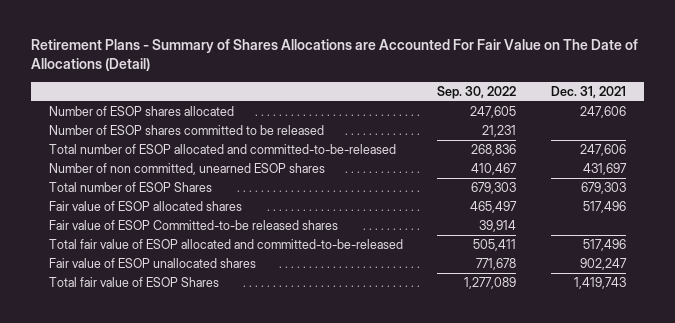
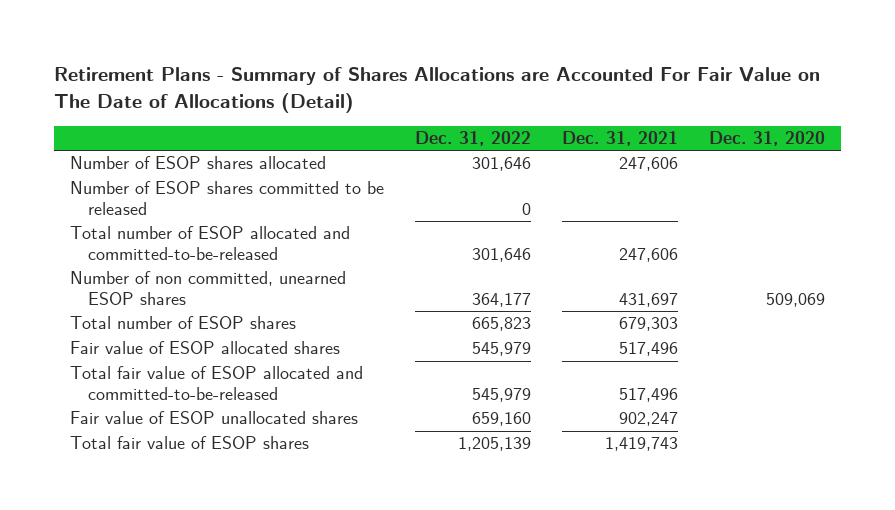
[437,85,517,99] Sep. 30, 2022 -> none
none -> [414,131,531,147] Dec. 31, 2022
none -> [709,131,826,147] Dec. 31, 2020
[48,182,212,193] Total number of ESOP Shares -> [69,316,296,330] Total number of ESOP shares
[48,220,338,231] Fair value of ESOP Committed-to-be released shares -> none
[48,277,219,288] Total fair value of ESOP Shares -> [69,436,309,450] Total fair value of ESOP shares

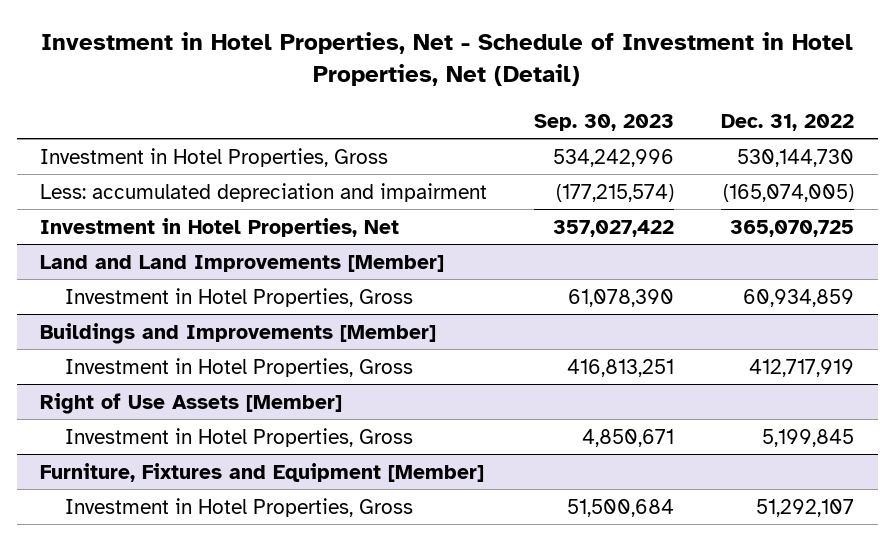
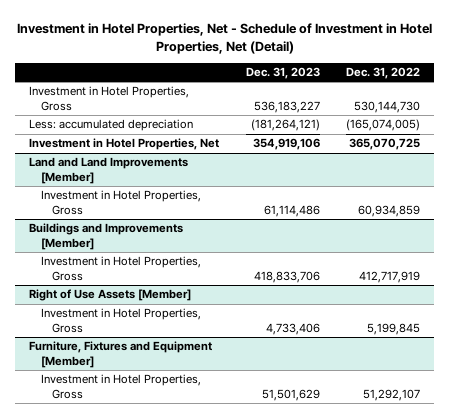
[534,113,675,131] Sep. 30, 2023 -> none
none -> [245,66,320,79] Dec. 31, 2023
[40,182,488,202] Less: accumulated depreciation and impairment -> [28,119,193,132] Less: accumulated depreciation

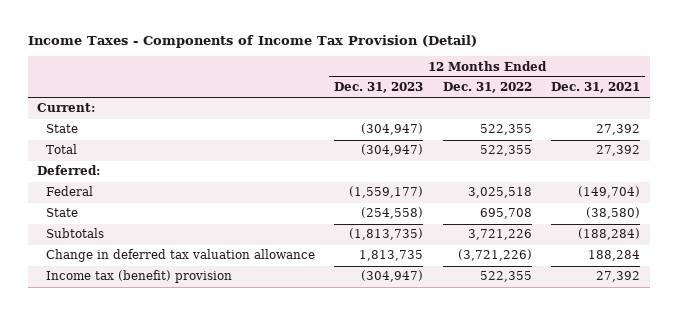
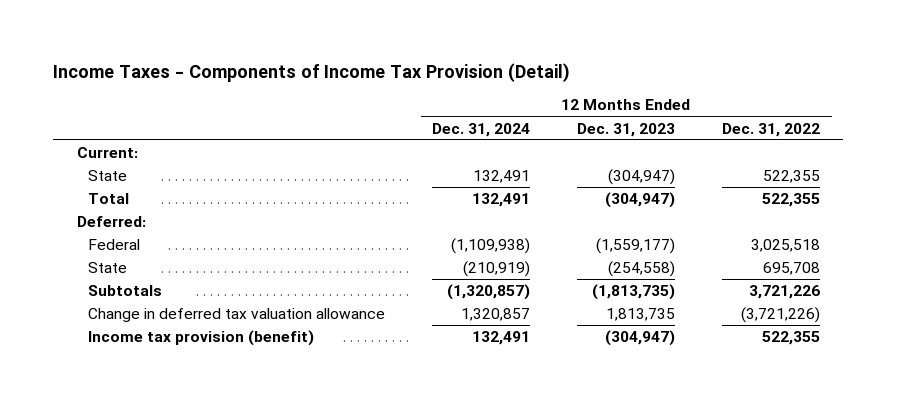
[551,82,641,94] Dec. 31, 2021 -> none
none -> [432,122,531,137] Dec. 31, 2024
[45,270,232,284] Income tax (benefit) provision -> [88,330,315,347] Income tax provision (benefit)

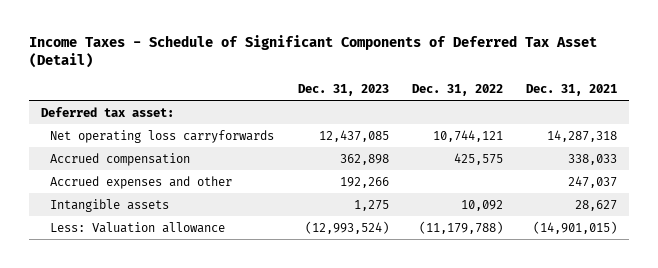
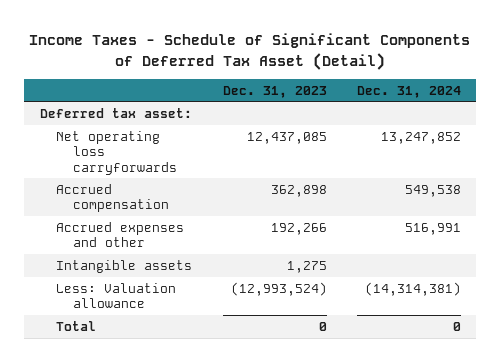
[411,83,503,96] Dec. 31, 2022 -> none
[526,83,618,96] Dec. 31, 2021 -> none
none -> [356,85,461,98] Dec. 31, 2024
none -> [56,320,97,331] Total

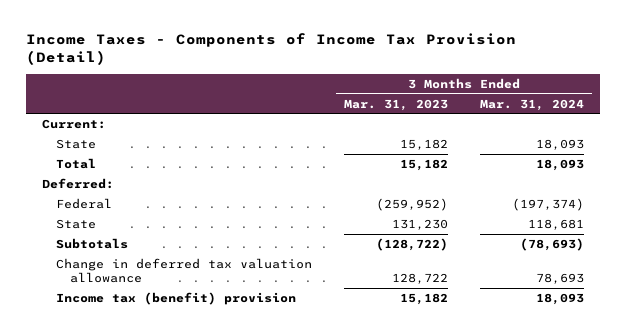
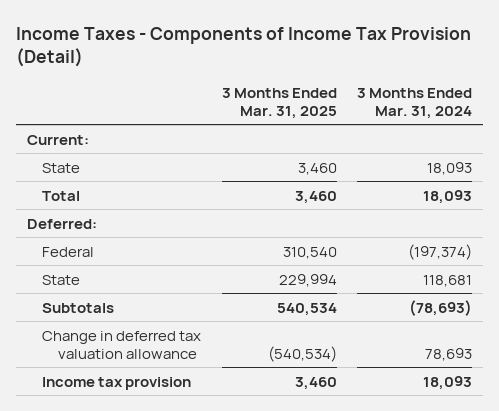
[344,98,449,111] Mar. 31, 2023 -> none
none -> [221,87,337,119] 3 Months Ended Mar. 31, 2025
[56,291,297,305] Income tax (benefit) provision -> [42,376,192,390] Income tax provision

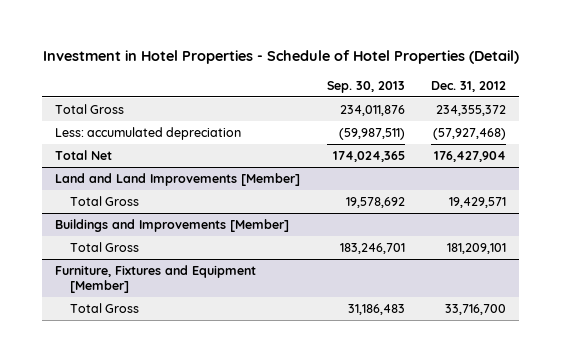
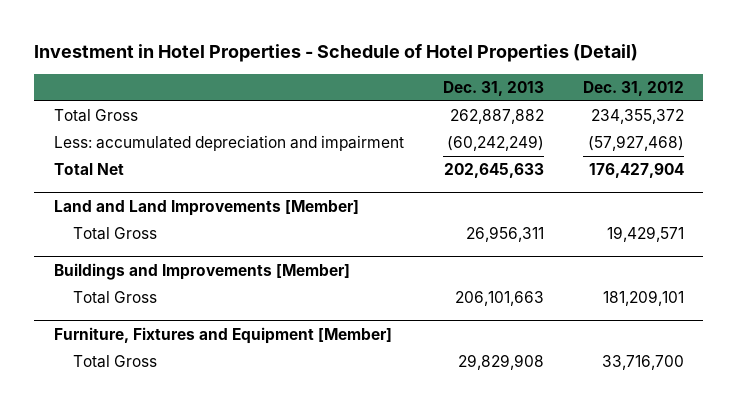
[326,80,405,93] Sep. 30, 2013 -> none
none -> [442,81,544,97] Dec. 31, 2013
[54,126,241,140] Less: accumulated depreciation -> [53,135,404,152] Less: accumulated depreciation and impairment

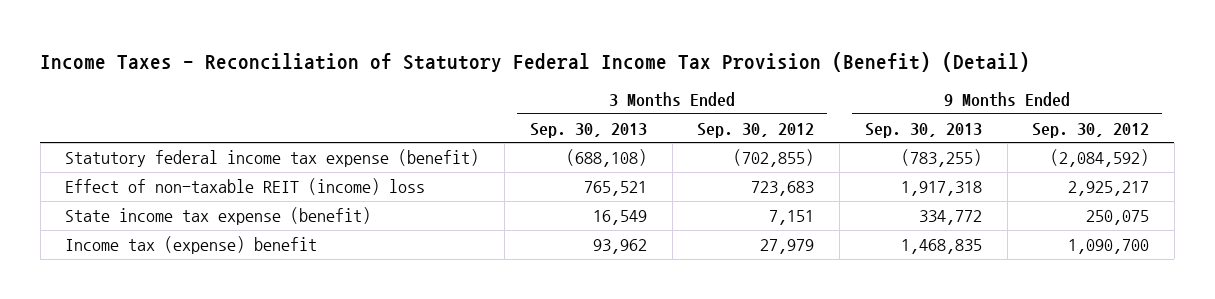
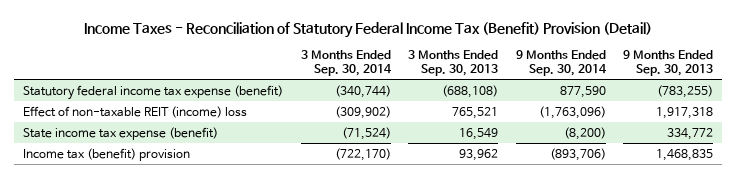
[40,51,1031,72] Income Taxes - Reconciliation of Statutory Federal Income Tax Provision (Benefit) (Detail) -> [84,21,653,38] Income Taxes - Reconciliation of Statutory Federal Income Tax (Benefit) Provision (Detail)
[697,122,815,138] Sep. 30, 2012 -> none
[1032,122,1150,138] Sep. 30, 2012 -> none
none -> [300,50,392,76] 3 Months Ended Sep. 30, 2014
none -> [515,50,607,76] 9 Months Ended Sep. 30, 2014
[65,235,318,254] Income tax (expense) benefit -> [23,147,191,161] Income tax (benefit) provision

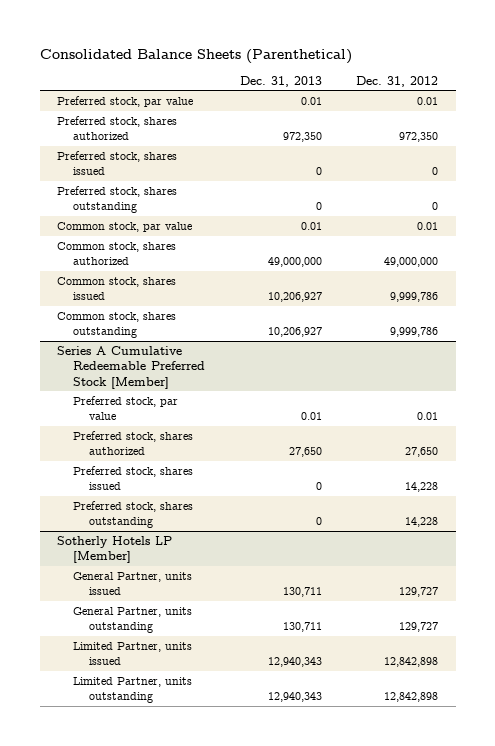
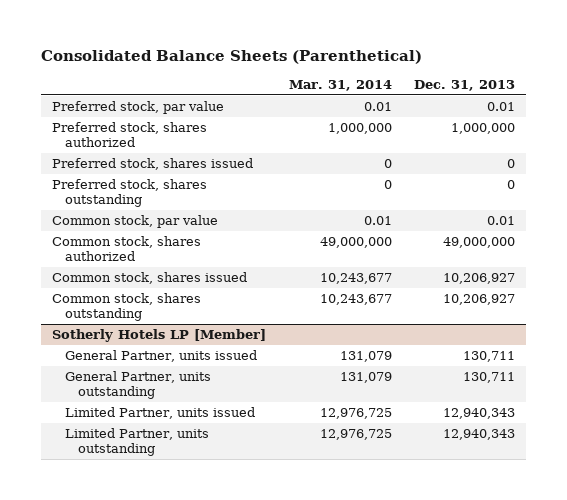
[356,75,439,87] Dec. 31, 2012 -> none
none -> [288,79,392,91] Mar. 31, 2014
[282,132,322,143] 972,350 -> [451,123,516,135] 1,000,000
[57,345,205,389] Series A Cumulative Redeemable Preferred Stock [Member] -> none
[72,395,178,421] Preferred stock, par value -> none
[72,430,193,456] Preferred stock, shares authorized -> none
[72,465,193,491] Preferred stock, shares issued -> none
[72,500,193,529] Preferred stock, shares outstanding -> none

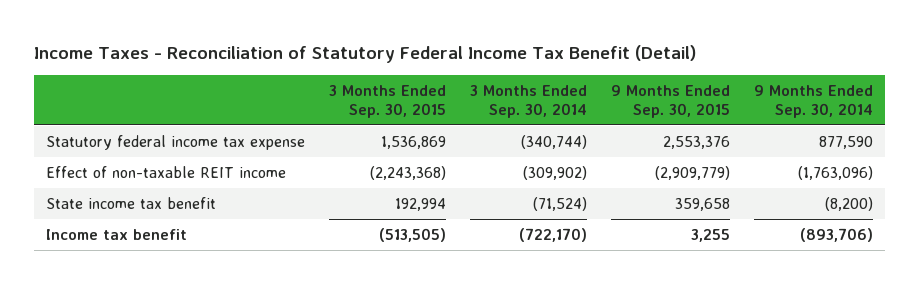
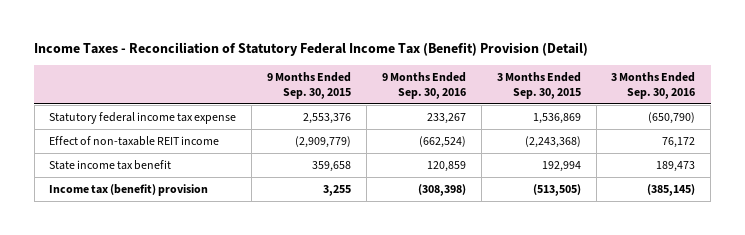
[33,44,696,63] Income Taxes - Reconciliation of Statutory Federal Income Tax Benefit (Detail) -> [34,41,589,56] Income Taxes - Reconciliation of Statutory Federal Income Tax (Benefit) Provision (Detail)
[470,84,588,118] 3 Months Ended Sep. 30, 2014 -> none
[754,84,874,118] 9 Months Ended Sep. 30, 2014 -> none
none -> [381,72,466,99] 9 Months Ended Sep. 30, 2016
none -> [611,72,696,99] 3 Months Ended Sep. 30, 2016
[45,229,187,241] Income tax benefit -> [49,184,209,197] Income tax (benefit) provision

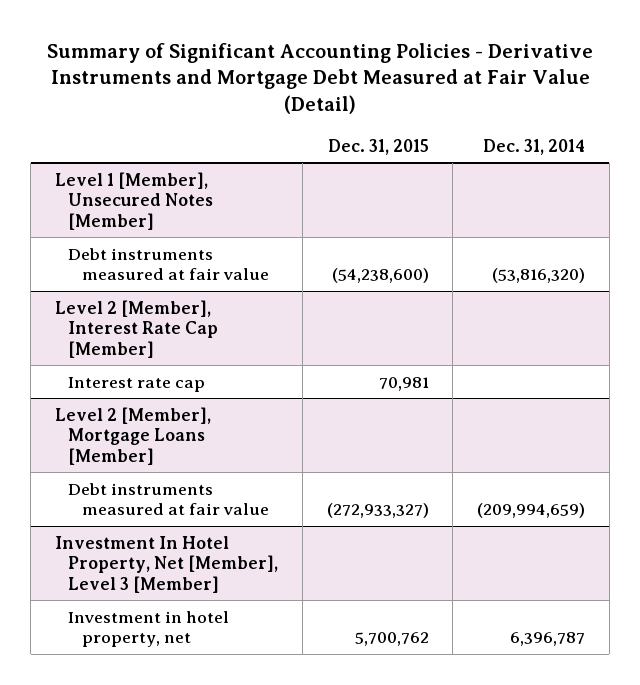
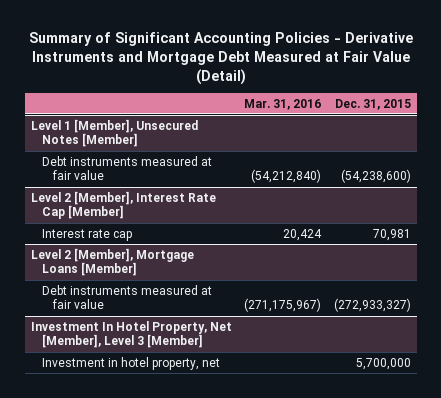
[483,138,586,155] Dec. 31, 2014 -> none
none -> [244,98,322,110] Mar. 31, 2016
[354,632,429,647] 5,700,762 -> [355,357,411,370] 5,700,000

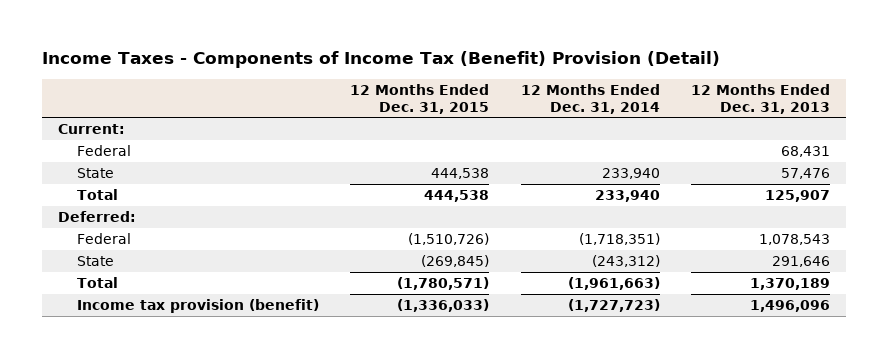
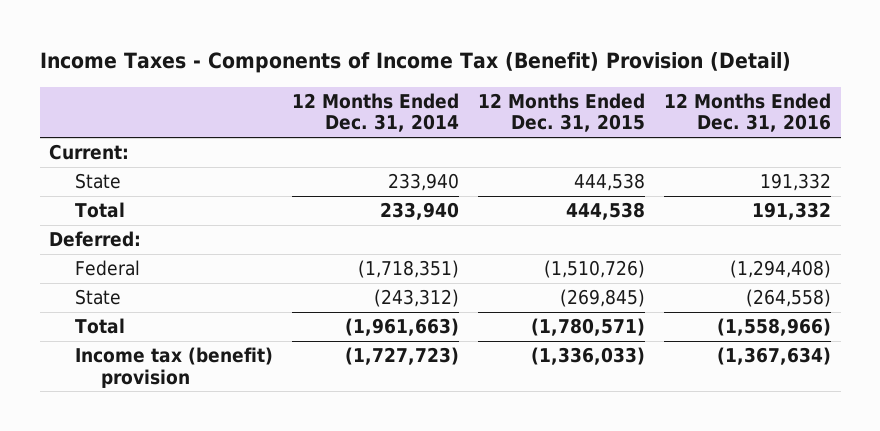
[690,83,830,114] 12 Months Ended Dec. 31, 2013 -> none
none -> [664,93,832,133] 12 Months Ended Dec. 31, 2016
[76,145,131,157] Federal -> none
[76,299,319,314] Income tax provision (benefit) -> [75,347,274,388] Income tax (benefit) provision

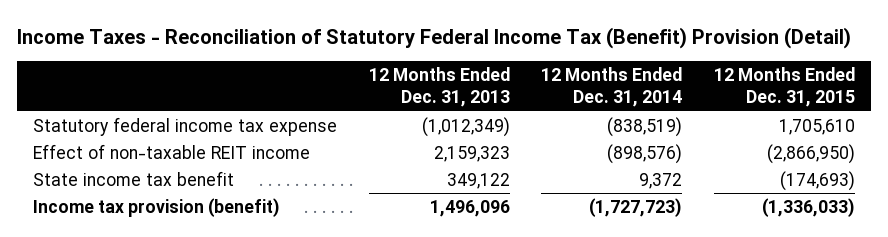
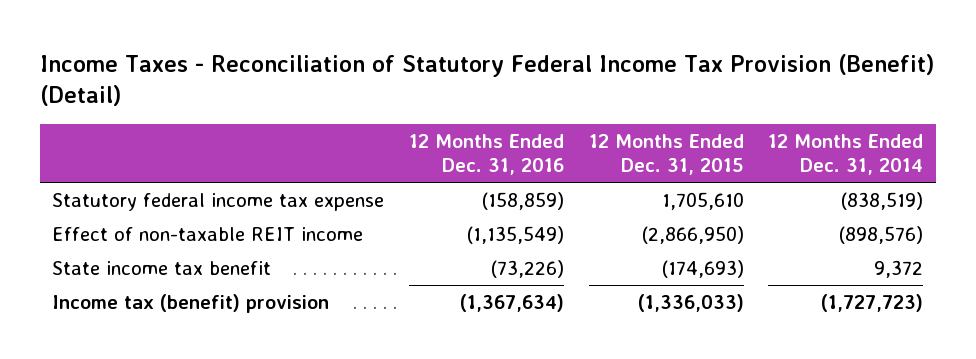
[17,27,852,50] Income Taxes - Reconciliation of Statutory Federal Income Tax (Benefit) Provision (Detail) -> [40,53,935,107] Income Taxes - Reconciliation of Statutory Federal Income Tax Provision (Benefit) (Detail)
[368,67,510,108] 12 Months Ended Dec. 31, 2013 -> none
none -> [409,133,565,176] 12 Months Ended Dec. 31, 2016
[33,197,281,217] Income tax provision (benefit) -> [52,293,330,313] Income tax (benefit) provision

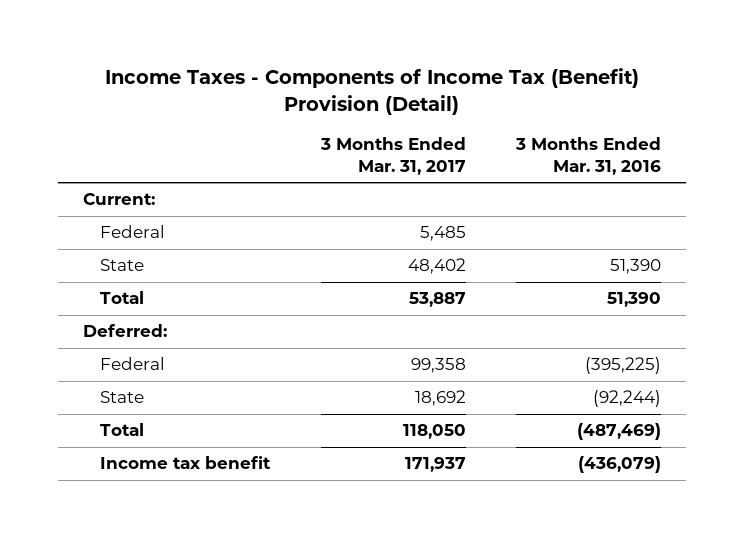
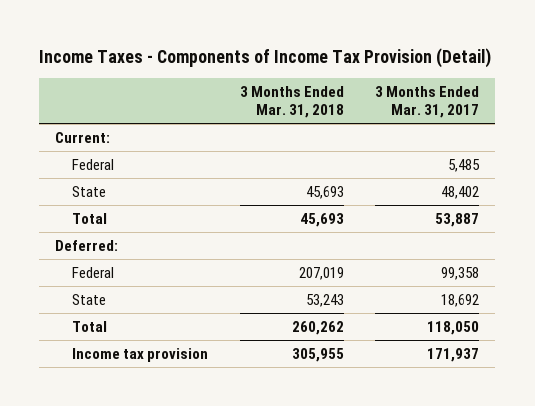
[105,68,640,115] Income Taxes - Components of Income Tax (Benefit) Provision (Detail) -> [39,47,492,68] Income Taxes - Components of Income Tax Provision (Detail)
[515,137,662,175] 3 Months Ended Mar. 31, 2016 -> none
none -> [239,85,344,119] 3 Months Ended Mar. 31, 2018
[100,456,272,470] Income tax benefit -> [72,347,209,362] Income tax provision

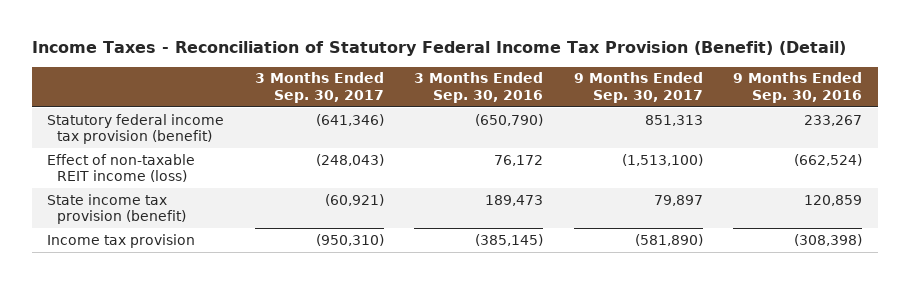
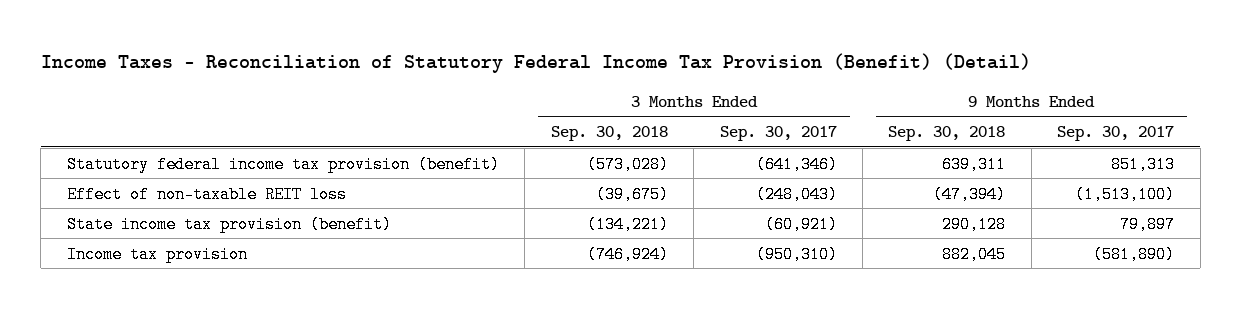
[414,72,544,103] 3 Months Ended Sep. 30, 2016 -> none
[733,72,863,103] 9 Months Ended Sep. 30, 2016 -> none
none -> [550,125,668,141] Sep. 30, 2018
none -> [888,125,1006,141] Sep. 30, 2018
[46,153,195,183] Effect of non-taxable REIT income (loss) -> [66,185,347,203] Effect of non-taxable REIT loss

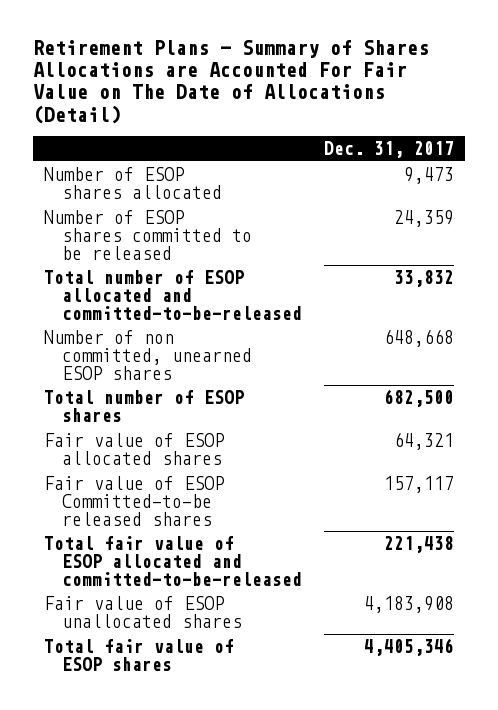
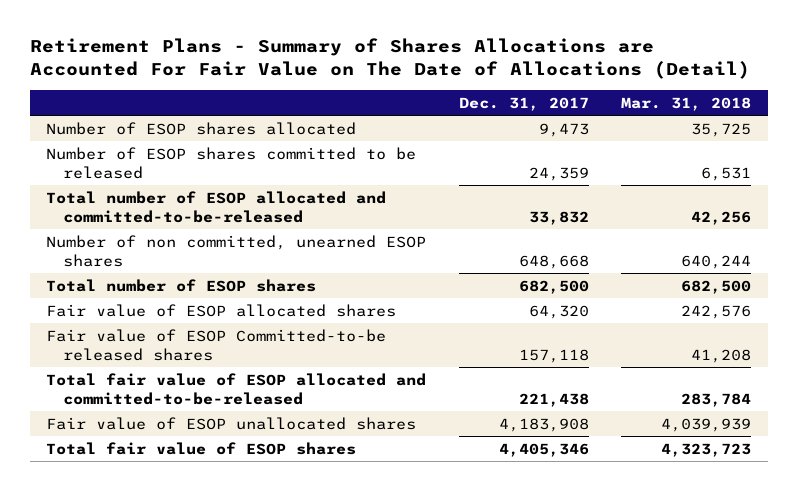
none -> [621,96,752,111] Mar. 31, 2018
[394,431,455,450] 64,321 -> [528,304,589,319] 64,320
[384,475,455,493] 157,117 -> [518,348,589,363] 157,118

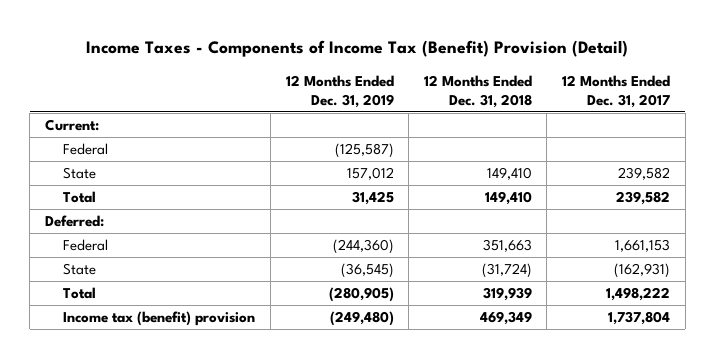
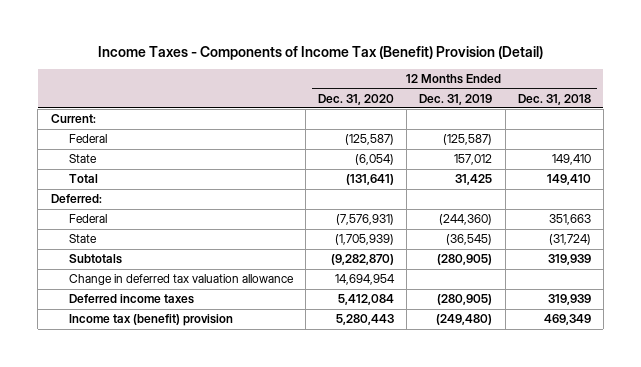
[561,74,670,109] 12 Months Ended Dec. 31, 2017 -> none
none -> [317,93,394,105] Dec. 31, 2020
none -> [68,254,122,265] Subtotals
none -> [68,274,294,286] Change in deferred tax valuation allowance
[63,286,97,299] Total -> [68,294,194,305] Deferred income taxes

